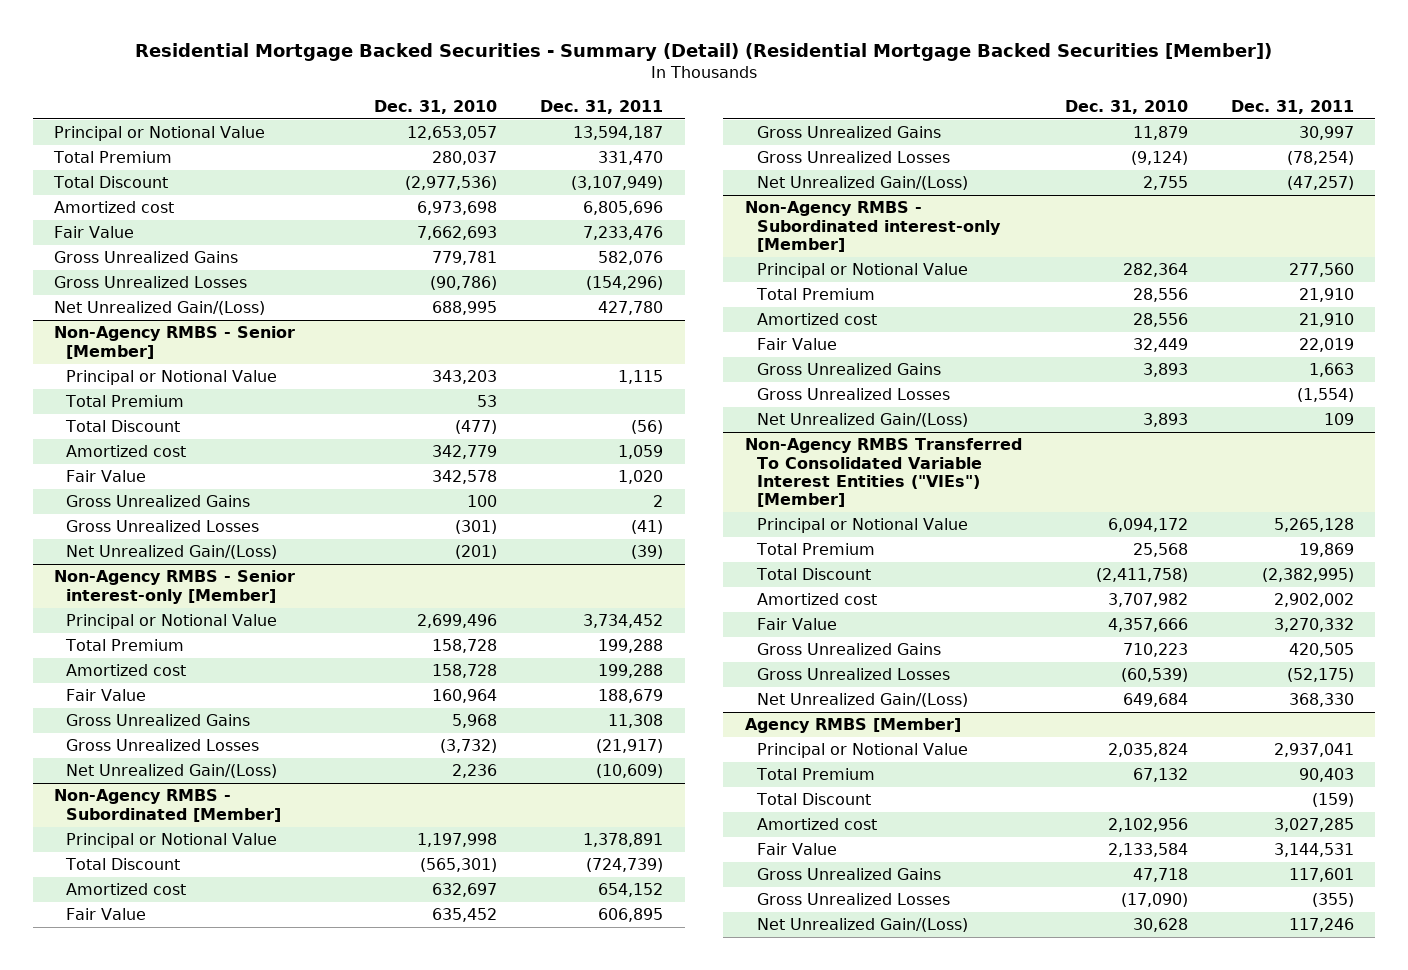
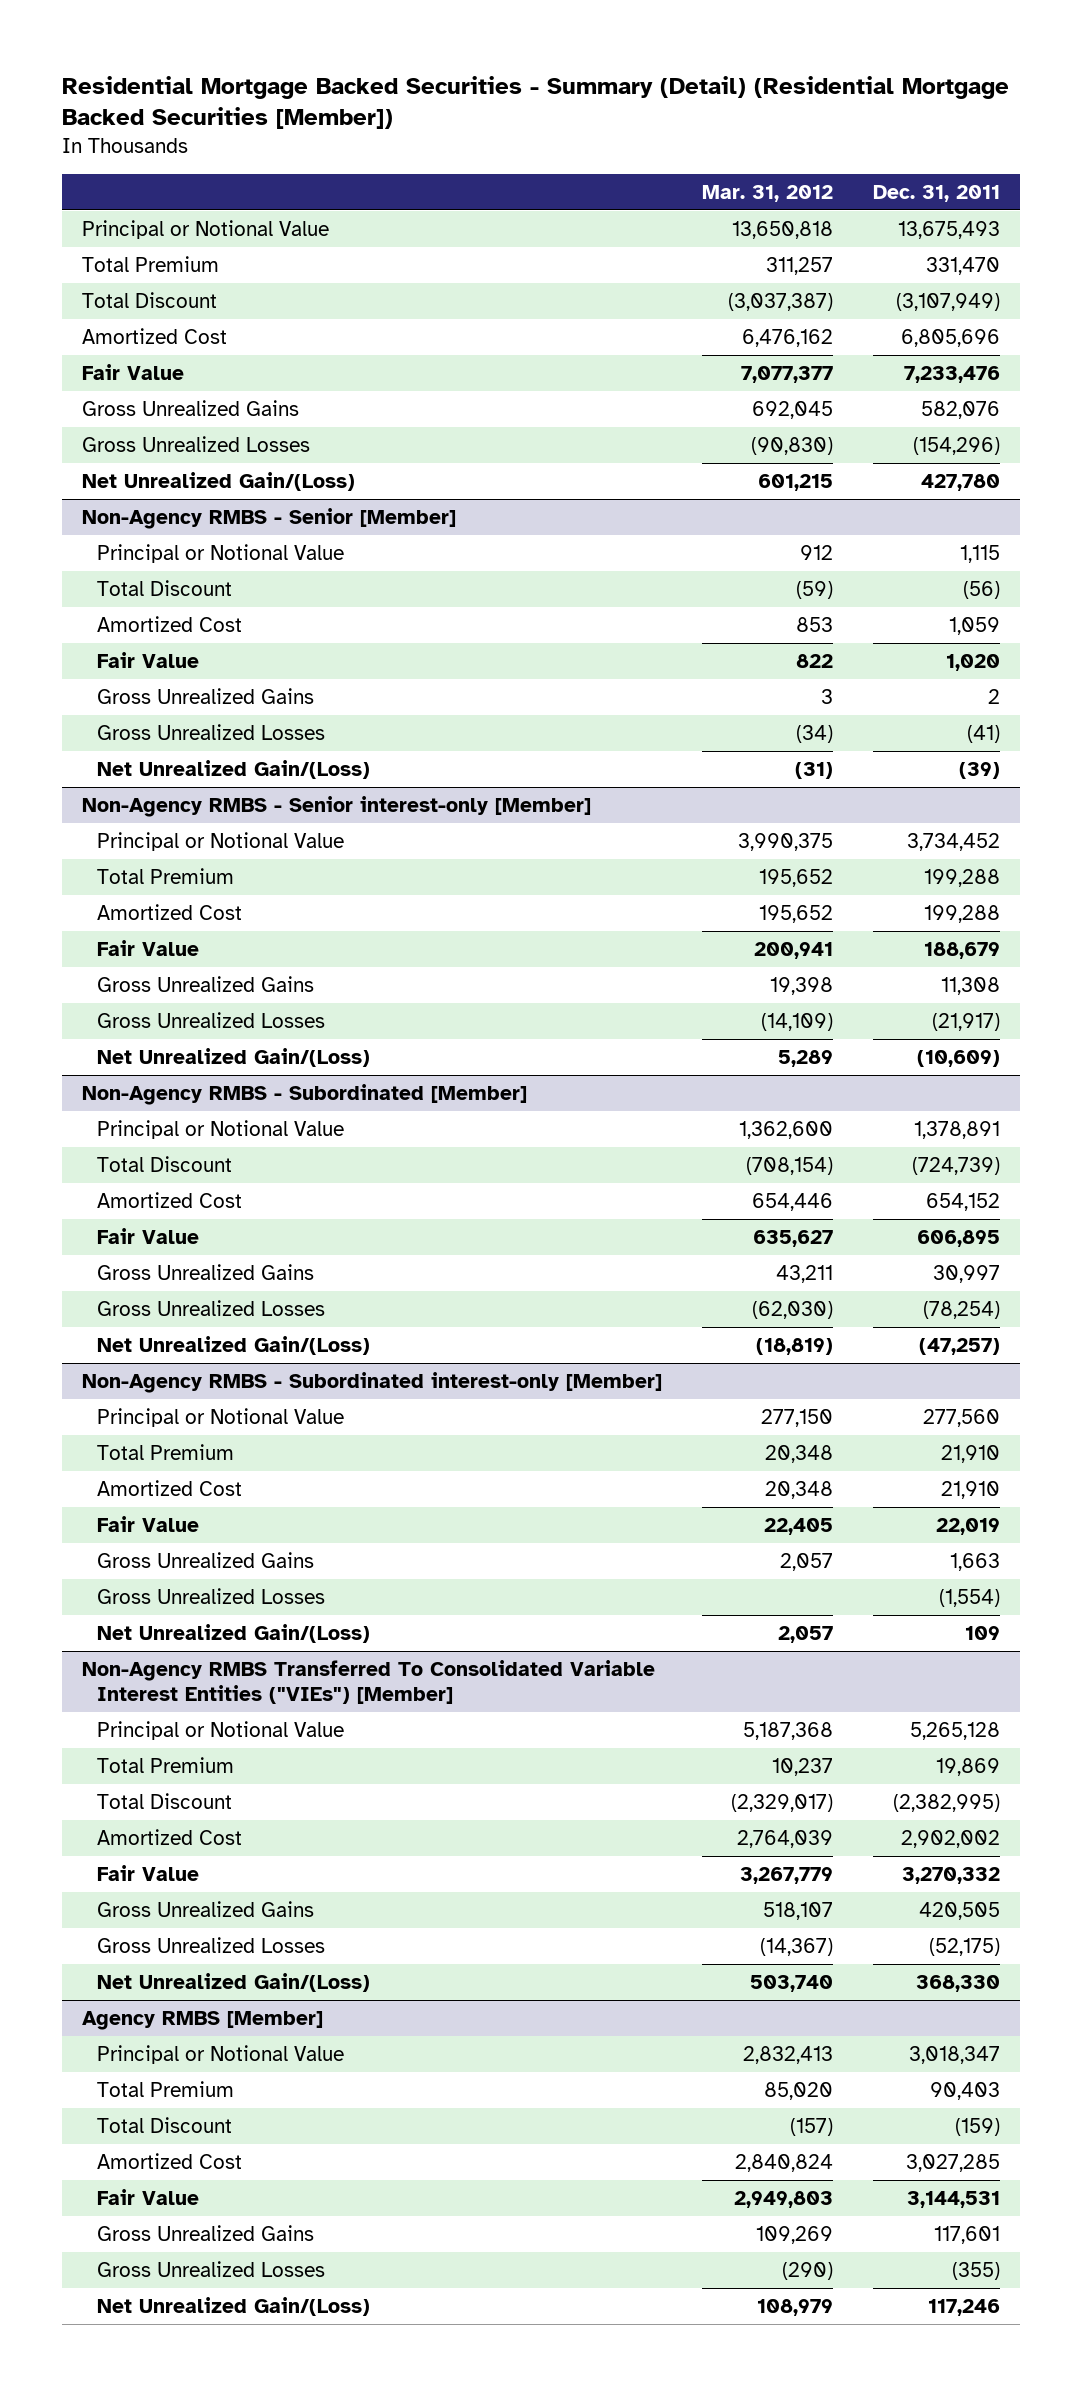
[374,99,498,114] Dec. 31, 2010 -> none
none -> [701,184,833,202] Mar. 31, 2012
[573,126,664,141] 13,594,187 -> [898,221,1001,240] 13,675,493
[54,201,175,214] Amortized cost -> [81,328,227,345] Amortized Cost
[64,395,184,408] Total Premium -> none
[65,445,186,458] Amortized cost -> [97,616,243,633] Amortized Cost
[65,664,186,677] Amortized cost -> [97,904,243,921] Amortized Cost
[65,883,186,896] Amortized cost -> [97,1192,243,1209] Amortized Cost
[756,313,877,326] Amortized cost -> [97,1480,243,1497] Amortized Cost
[756,593,877,606] Amortized cost -> [97,1829,243,1846] Amortized Cost
[1273,743,1354,758] 2,937,041 -> [909,2046,1001,2065] 3,018,347
[756,818,877,831] Amortized cost -> [97,2153,243,2170] Amortized Cost

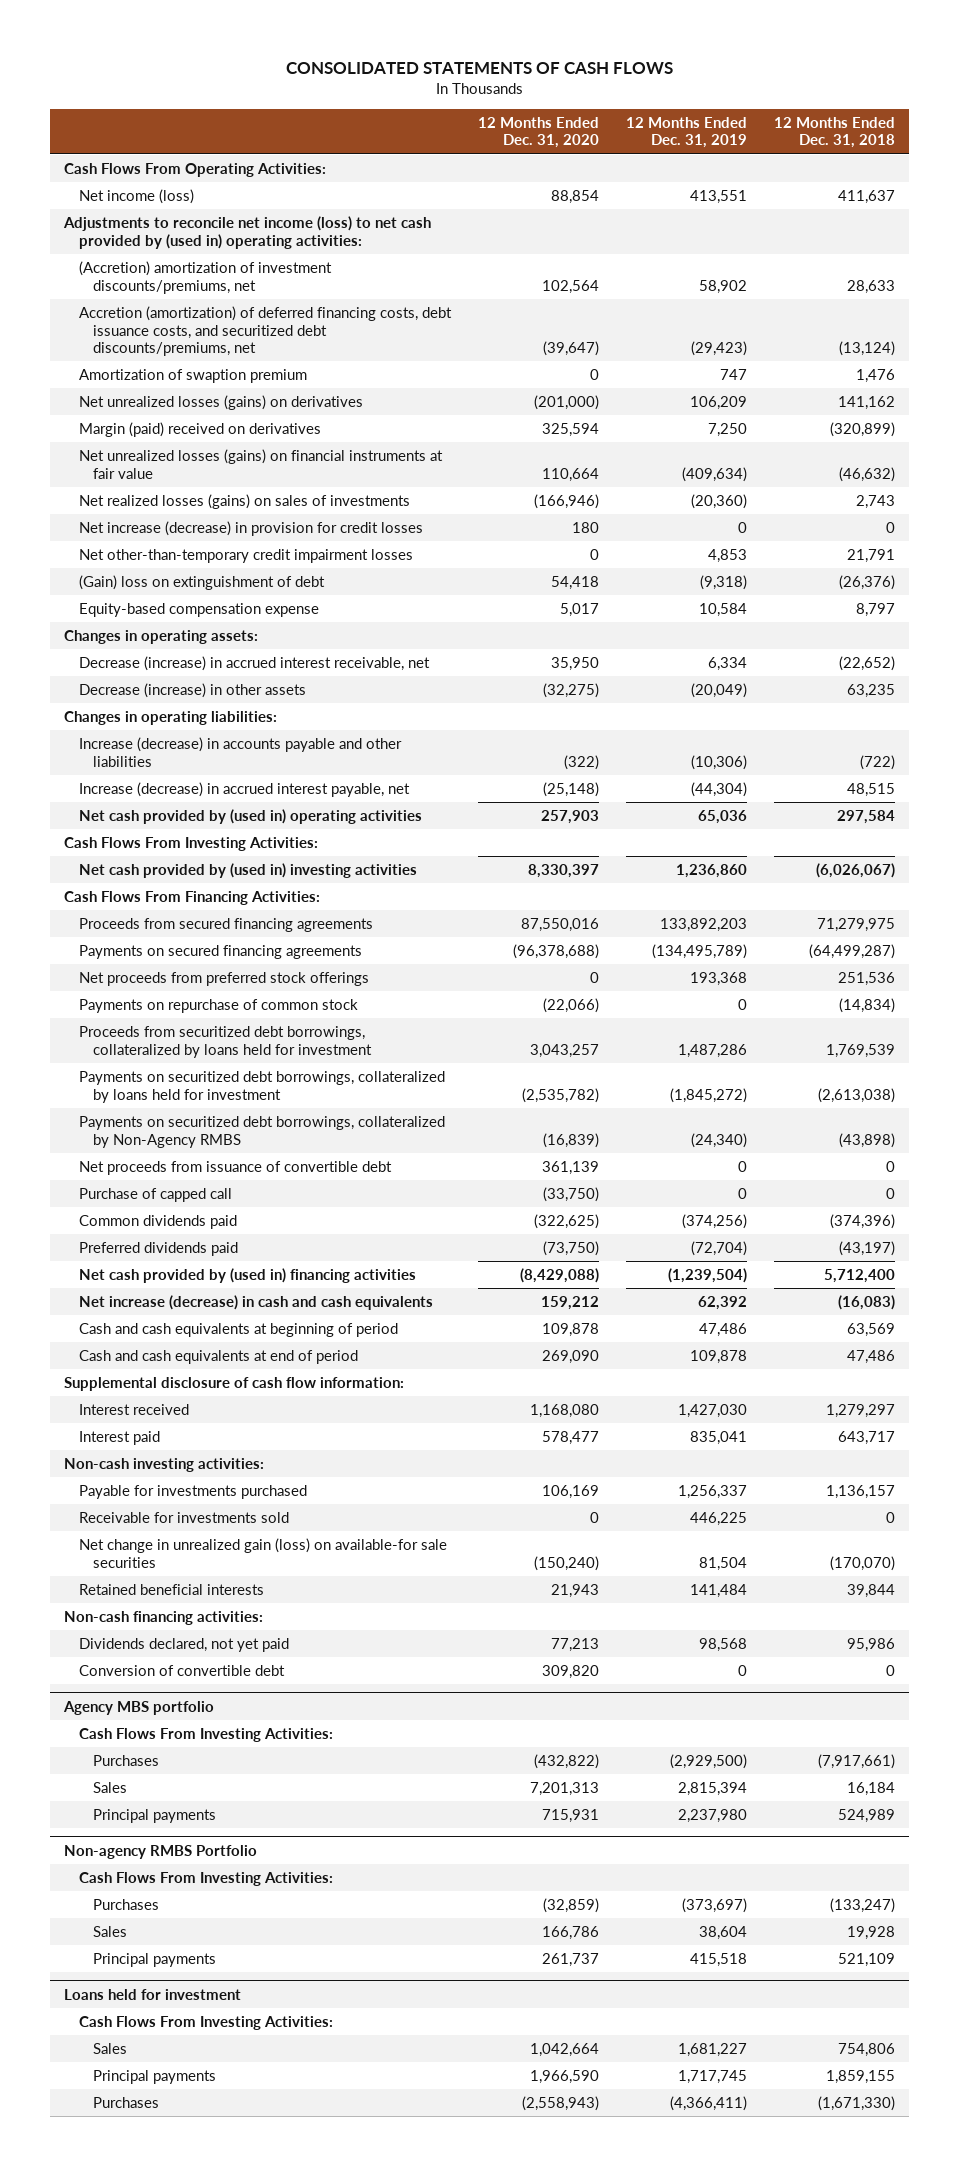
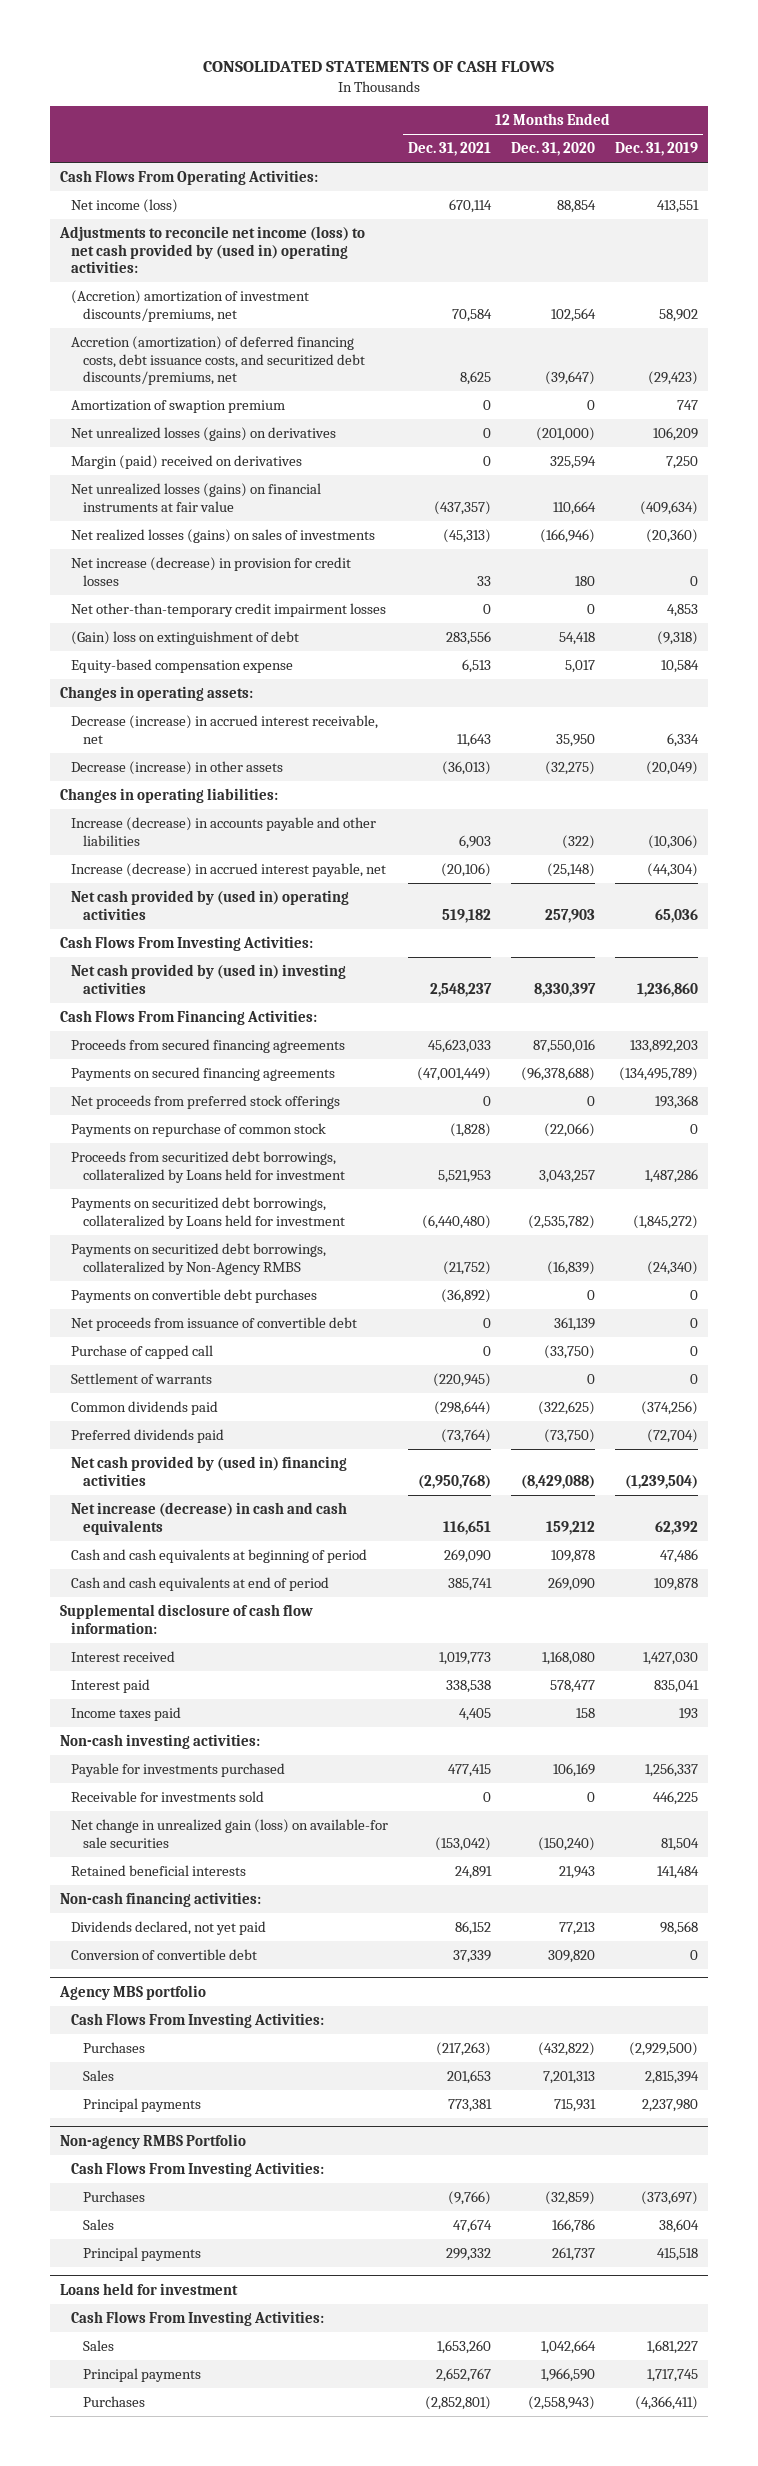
[774,116,896,149] 12 Months Ended Dec. 31, 2018 -> none
none -> [408,142,492,157] Dec. 31, 2021
[78,1026,373,1058] Proceeds from securitized debt borrowings, collateralized by loans held for investment -> [71,1150,345,1183] Proceeds from securitized debt borrowings, collateralized by Loans held for investment
[78,1071,445,1103] Payments on securitized debt borrowings, collateralized by loans held for investment -> [71,1196,345,1229] Payments on securitized debt borrowings, collateralized by Loans held for investment
none -> [71,1288,318,1303] Payments on convertible debt purchases
none -> [71,1372,213,1384] Settlement of warrants
none -> [71,1706,182,1721] Income taxes paid

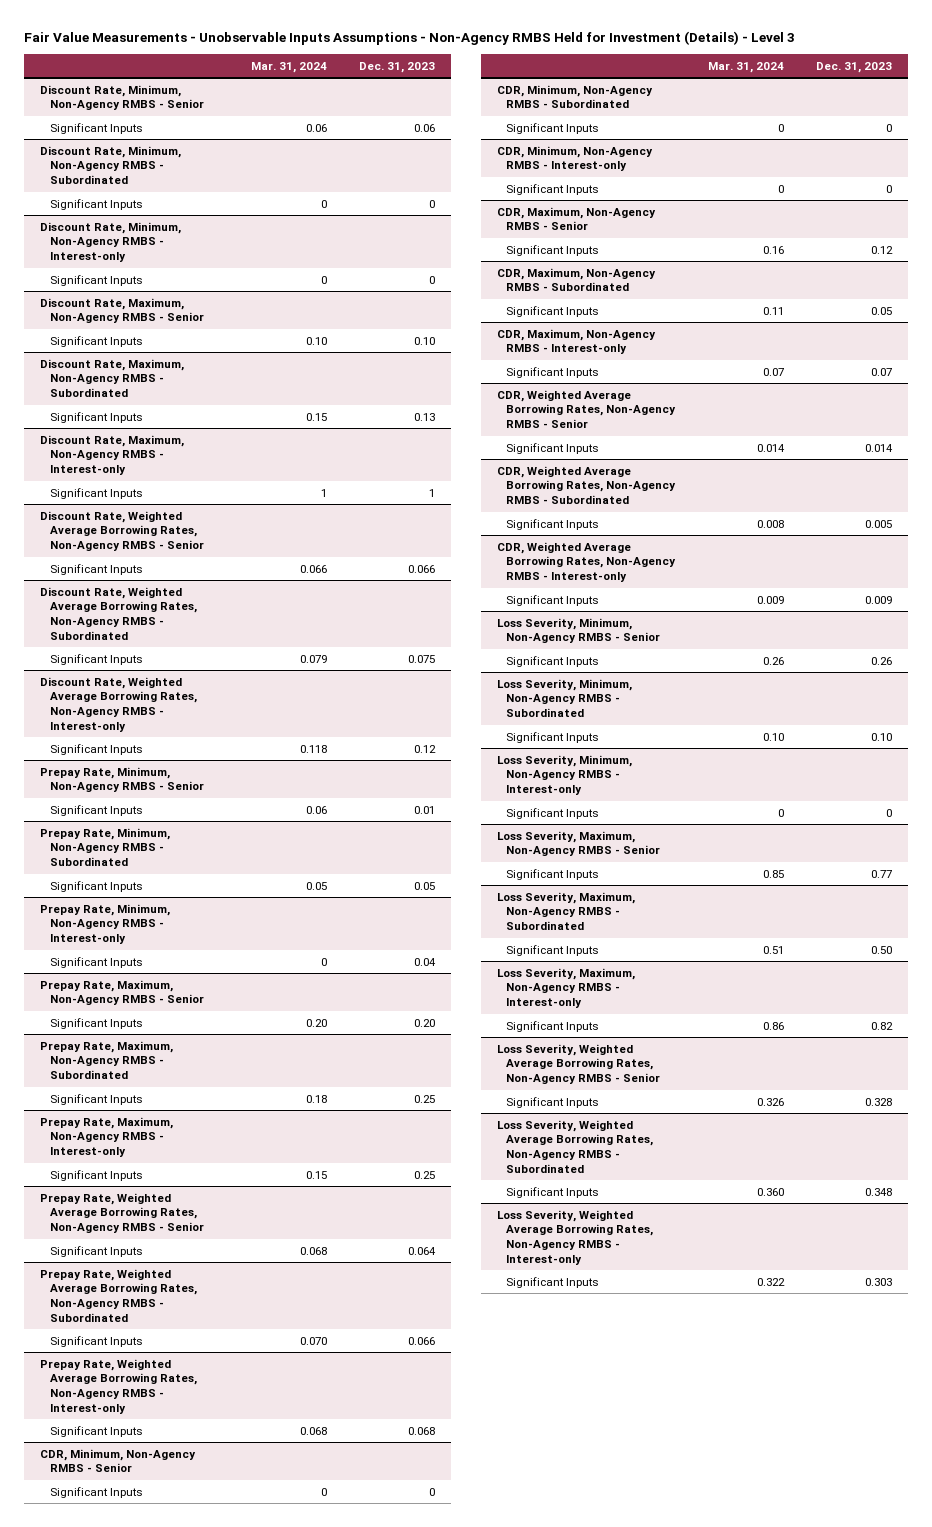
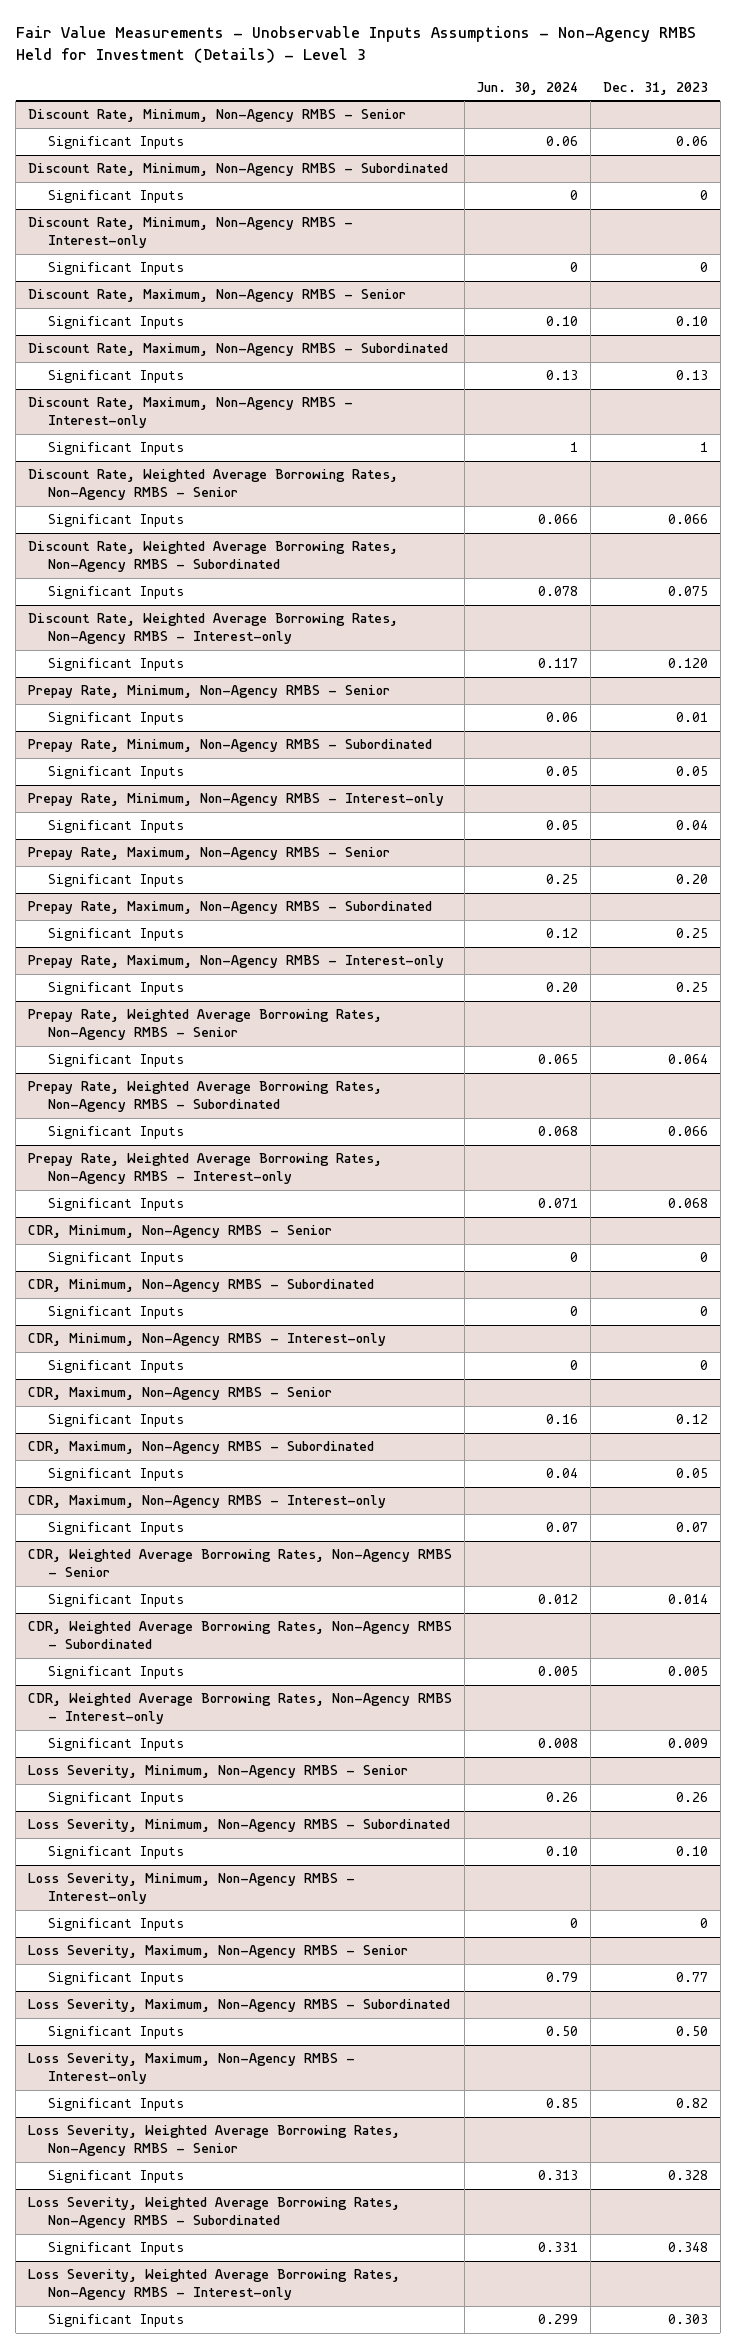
[251,61,328,73] Mar. 31, 2024 -> none
none -> [476,81,579,95] Jun. 30, 2024
[414,744,437,753] 0.12 -> [667,658,708,669] 0.120

